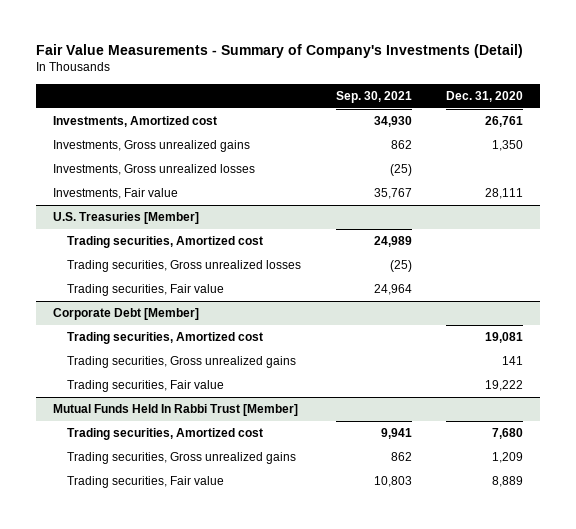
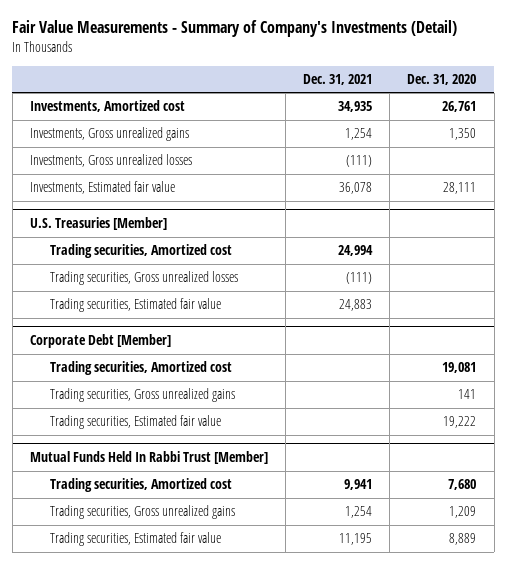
[335,90,412,103] Sep. 30, 2021 -> none
none -> [303,74,373,86] Dec. 31, 2021
[53,188,179,200] Investments, Fair value -> [29,181,175,195] Investments, Estimated fair value
[67,284,225,297] Trading securities, Fair value -> [50,298,222,313] Trading securities, Estimated fair value
[67,380,225,393] Trading securities, Fair value -> [50,415,222,430] Trading securities, Estimated fair value
[67,476,225,489] Trading securities, Fair value -> [50,532,222,547] Trading securities, Estimated fair value

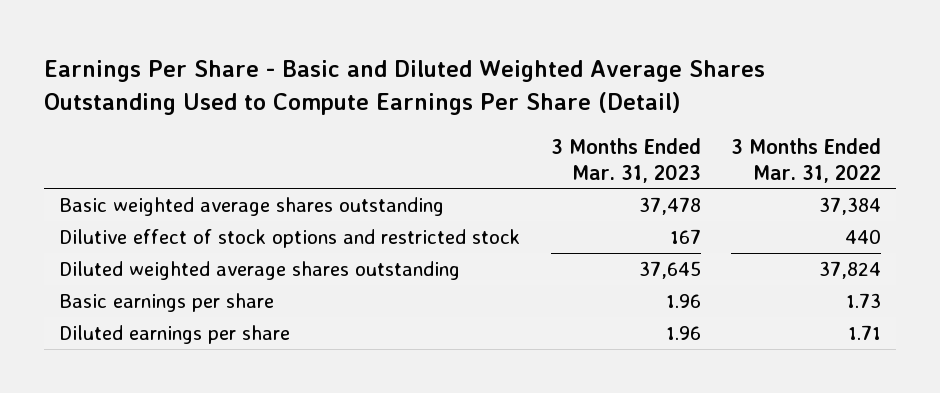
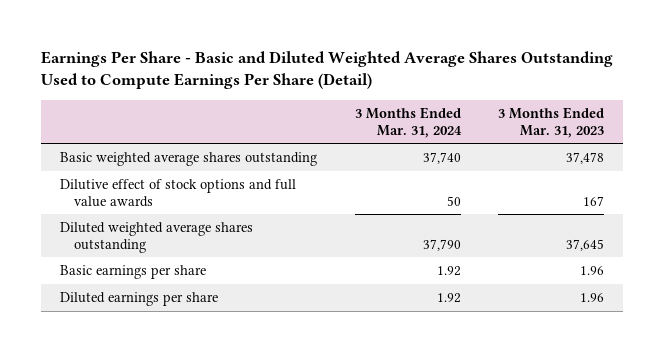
[730,137,881,183] 3 Months Ended Mar. 31, 2022 -> none
none -> [354,106,462,138] 3 Months Ended Mar. 31, 2024
[59,229,521,249] Dilutive effect of stock options and restricted stock -> [59,178,296,207] Dilutive effect of stock options and full value awards

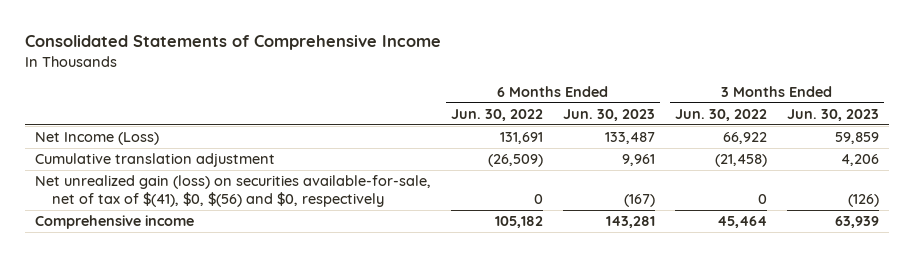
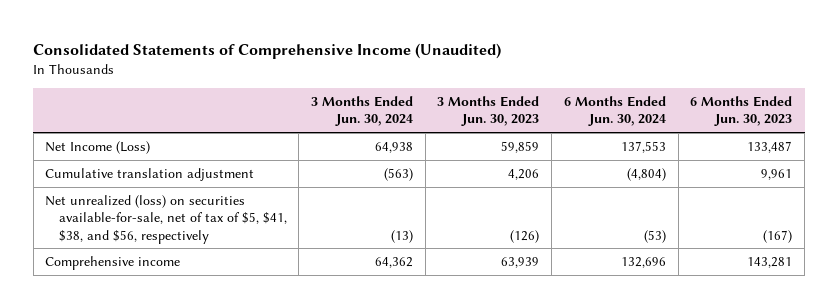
[25,35,442,51] Consolidated Statements of Comprehensive Income -> [33,42,502,59] Consolidated Statements of Comprehensive Income (Unaudited)
[451,108,544,121] Jun. 30, 2022 -> none
[675,108,768,121] Jun. 30, 2022 -> none
none -> [311,95,414,127] 3 Months Ended Jun. 30, 2024
none -> [563,95,666,127] 6 Months Ended Jun. 30, 2024
[35,174,432,208] Net unrealized gain (loss) on securities available-for-sale, net of tax of $(41), $0, $(56) and $0, respectively -> [45,194,287,244] Net unrealized (loss) on securities available-for-sale, net of tax of $5, $41, $38, and $56, respectively

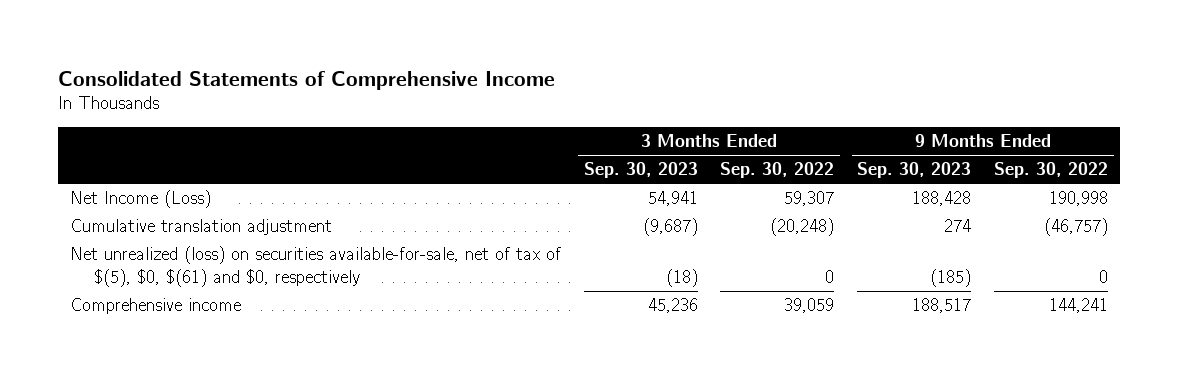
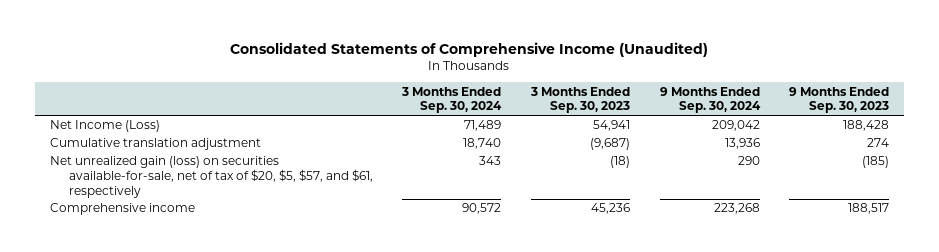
[58,70,556,90] Consolidated Statements of Comprehensive Income -> [230,41,709,57] Consolidated Statements of Comprehensive Income (Unaudited)
[720,162,835,179] Sep. 30, 2022 -> none
[994,162,1109,179] Sep. 30, 2022 -> none
none -> [401,86,503,114] 3 Months Ended Sep. 30, 2024
none -> [659,86,761,114] 9 Months Ended Sep. 30, 2024
[69,246,561,287] Net unrealized (loss) on securities available-for-sale, net of tax of $(5), $0, $(61) and $0, respectively -> [49,156,373,198] Net unrealized gain (loss) on securities available-for-sale, net of tax of $20, $5, $57, and $61, respectively

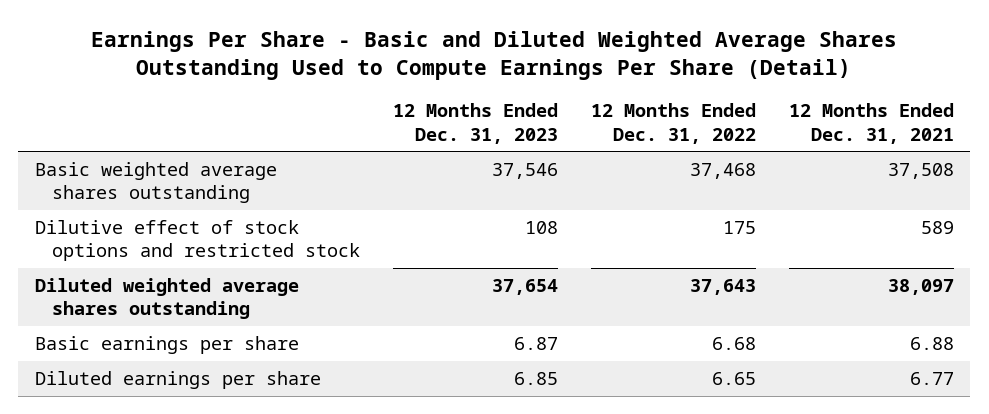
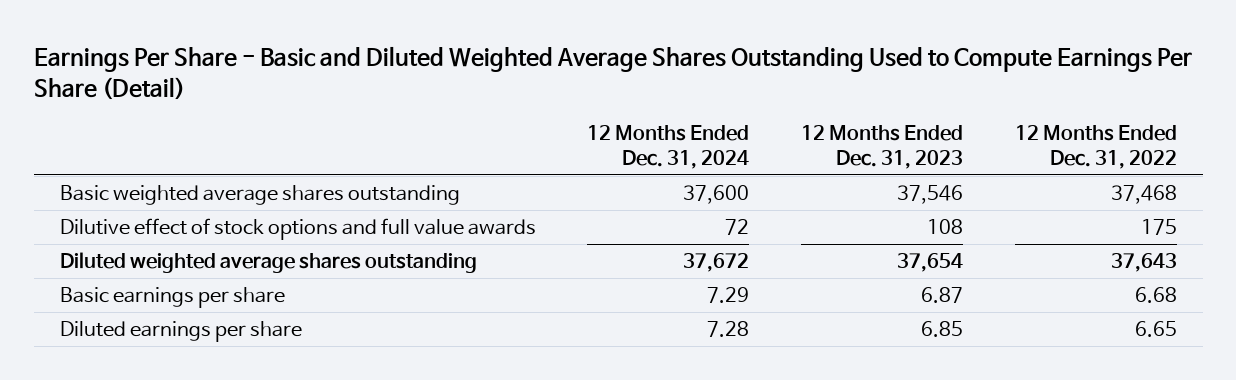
[788,103,954,144] 12 Months Ended Dec. 31, 2021 -> none
none -> [587,124,750,169] 12 Months Ended Dec. 31, 2024
[34,219,360,262] Dilutive effect of stock options and restricted stock -> [59,218,536,241] Dilutive effect of stock options and full value awards

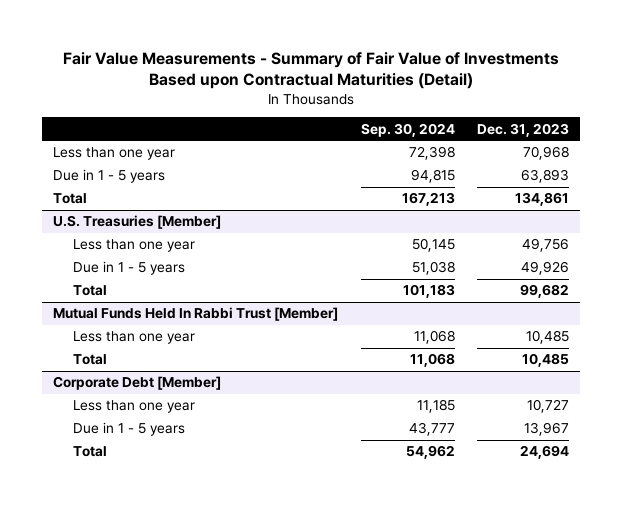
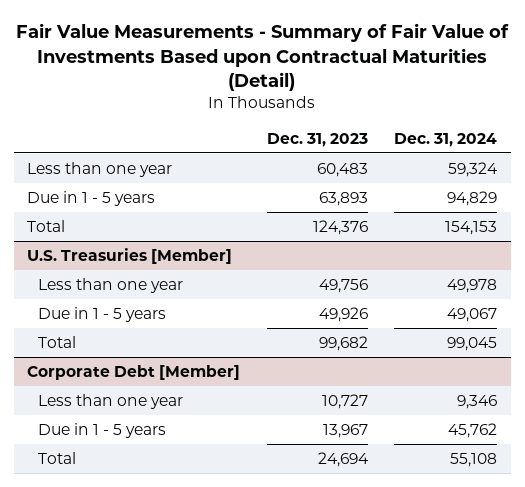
[360,122,455,137] Sep. 30, 2024 -> none
none -> [394,132,498,147] Dec. 31, 2024
[522,146,569,161] 70,968 -> [316,162,368,177] 60,483
[514,192,569,207] 134,861 -> [312,219,368,235] 124,376
[53,307,339,322] Mutual Funds Held In Rabbi Trust [Member] -> none
[72,331,195,345] Less than one year -> none
[72,354,107,366] Total -> none

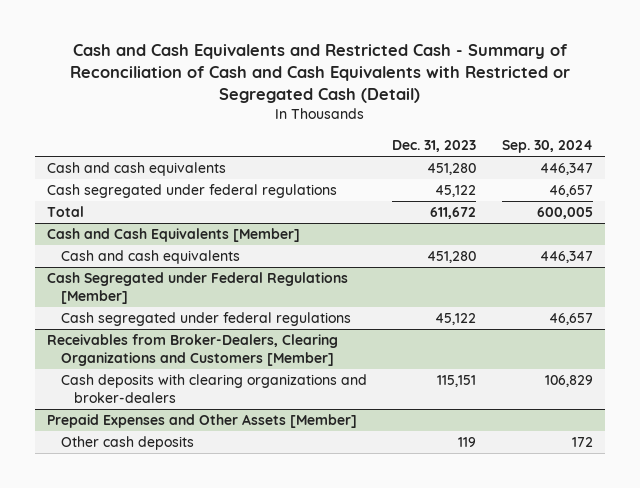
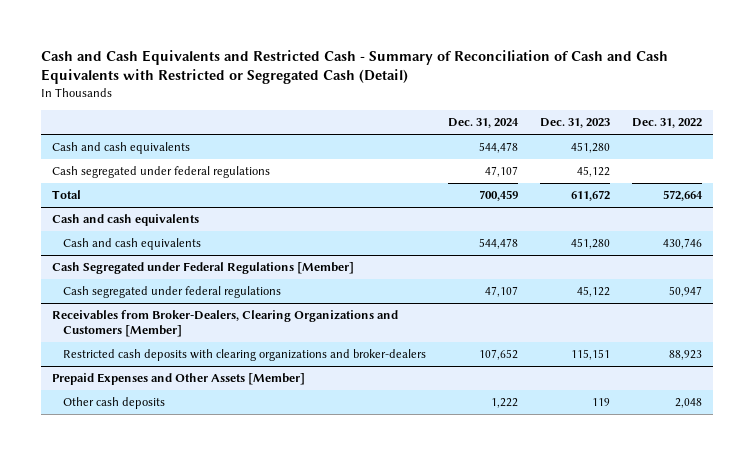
[501,139,593,153] Sep. 30, 2024 -> none
none -> [448,118,520,129] Dec. 31, 2024
none -> [631,118,702,129] Dec. 31, 2022
[47,228,301,243] Cash and Cash Equivalents [Member] -> [51,214,199,227] Cash and cash equivalents
[60,374,367,403] Cash deposits with clearing organizations and broker-dealers -> [63,349,427,362] Restricted cash deposits with clearing organizations and broker-dealers

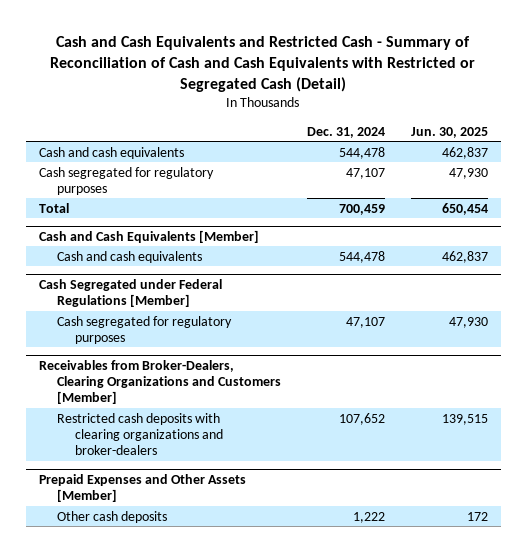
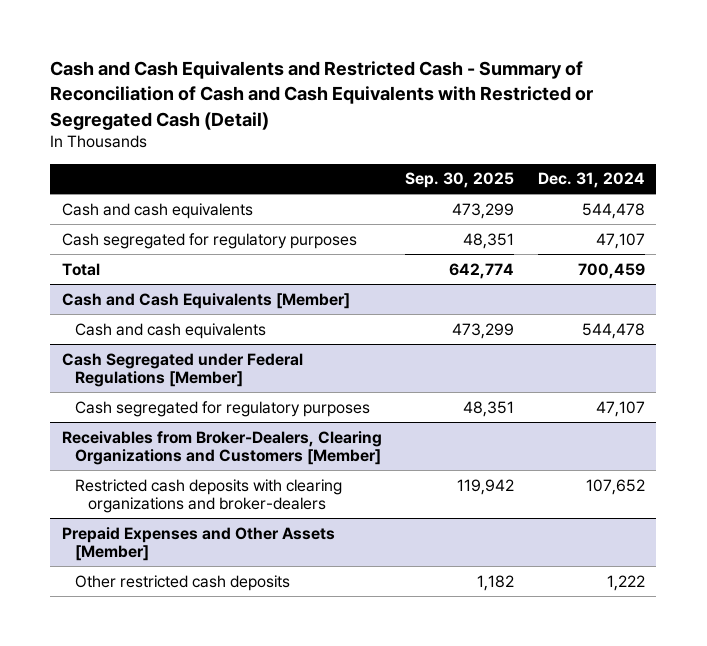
[410,126,488,138] Jun. 30, 2025 -> none
none -> [405,172,515,189] Sep. 30, 2025
[57,510,168,523] Other cash deposits -> [75,574,291,591] Other restricted cash deposits

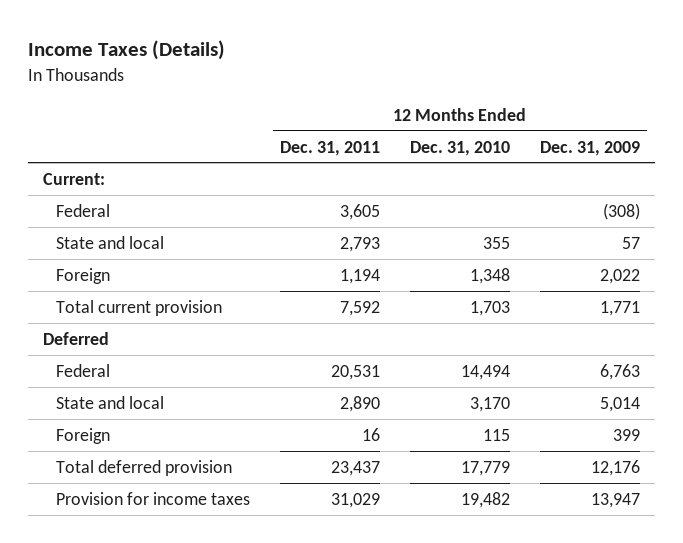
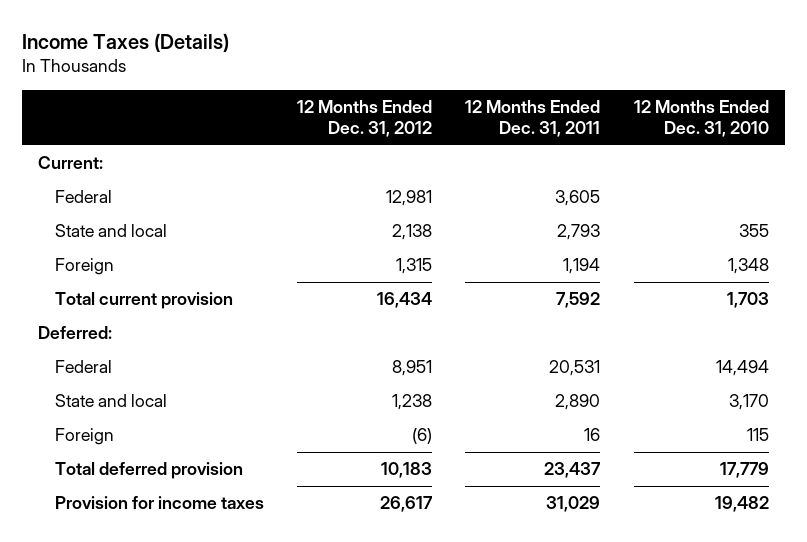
[539,140,640,156] Dec. 31, 2009 -> none
none -> [297,99,433,138] 12 Months Ended Dec. 31, 2012
[43,331,110,345] Deferred -> [38,326,113,340] Deferred:

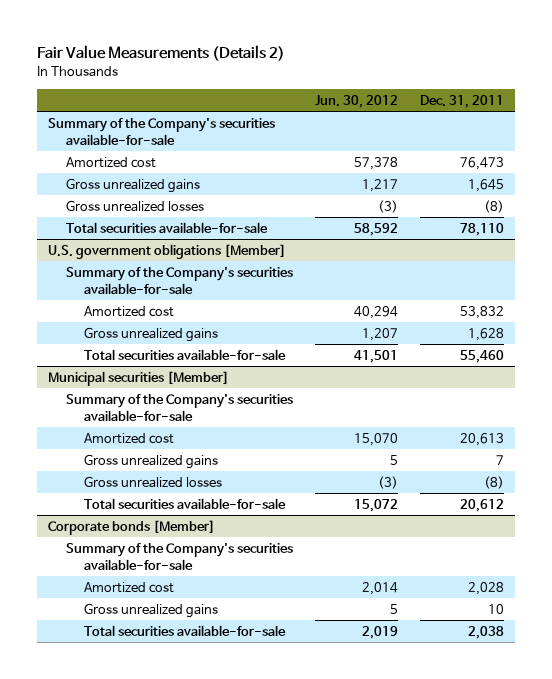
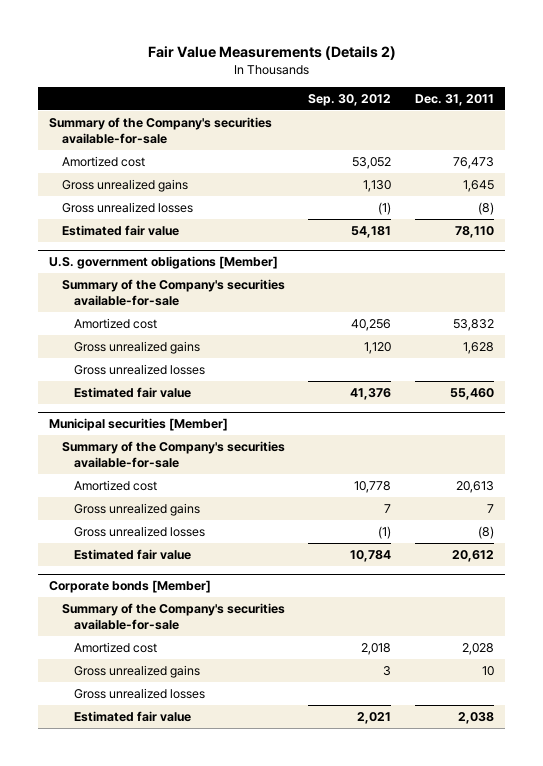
[315,94,399,108] Jun. 30, 2012 -> none
none -> [308,93,392,106] Sep. 30, 2012
[66,221,269,233] Total securities available-for-sale -> [61,224,179,236] Estimated fair value
none -> [73,363,205,375] Gross unrealized losses
[84,348,287,360] Total securities available-for-sale -> [73,386,191,398] Estimated fair value
[84,497,287,509] Total securities available-for-sale -> [73,548,191,560] Estimated fair value
none -> [73,687,205,699] Gross unrealized losses
[84,624,287,636] Total securities available-for-sale -> [73,710,191,722] Estimated fair value

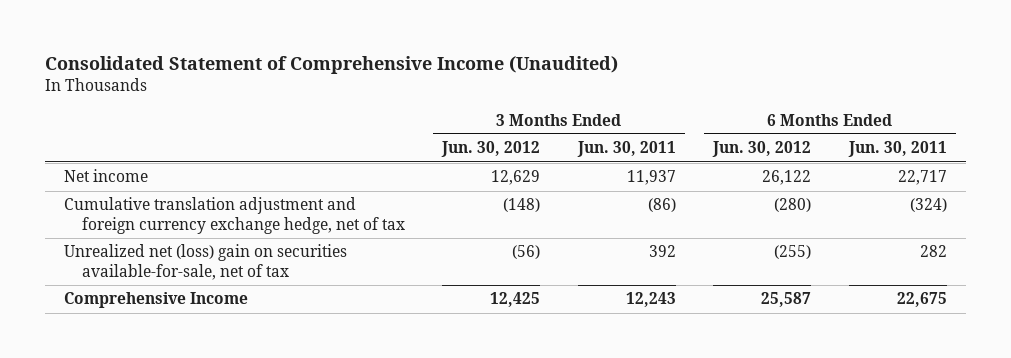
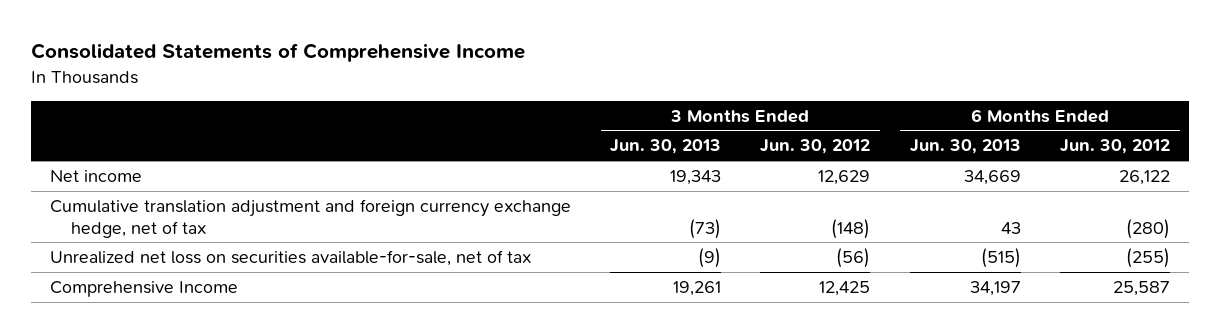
[45,55,619,74] Consolidated Statement of Comprehensive Income (Unaudited) -> [30,43,525,63] Consolidated Statements of Comprehensive Income
[576,141,676,158] Jun. 30, 2011 -> none
[847,141,947,158] Jun. 30, 2011 -> none
none -> [610,139,722,155] Jun. 30, 2013
none -> [909,139,1021,155] Jun. 30, 2013
[64,244,348,280] Unrealized net (loss) gain on securities available-for-sale, net of tax -> [50,249,532,266] Unrealized net loss on securities available-for-sale, net of tax

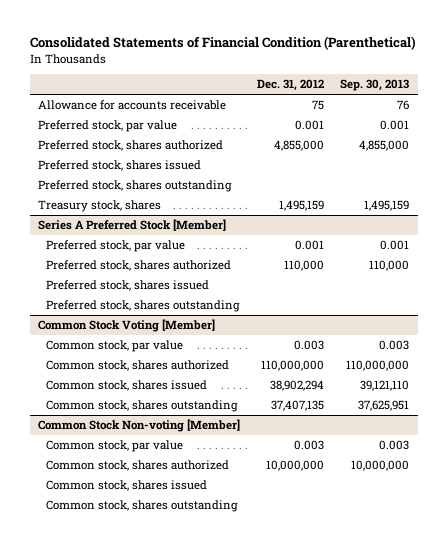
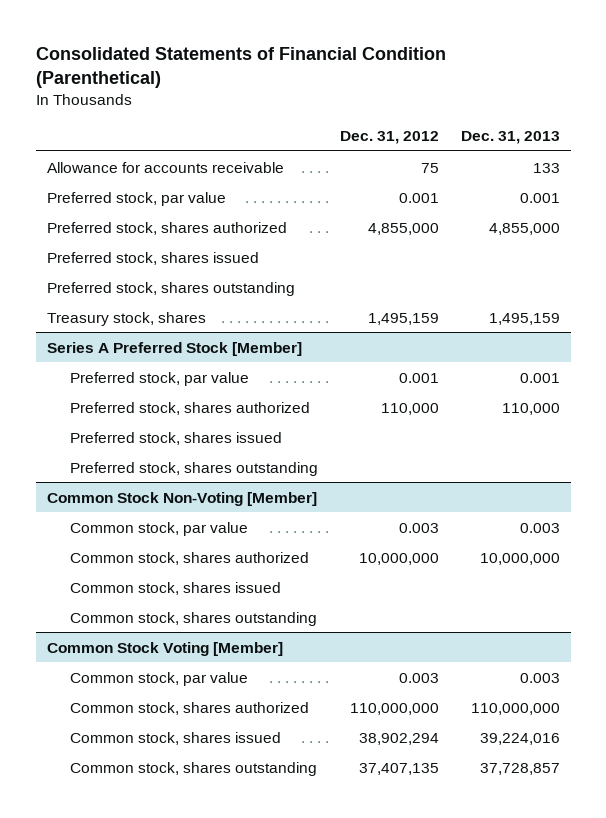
[340,79,410,92] Sep. 30, 2013 -> none
none -> [460,130,560,144] Dec. 31, 2013
none -> [46,491,317,506] Common Stock Non-Voting [Member]
none -> [70,521,249,536] Common stock, par value
none -> [70,551,310,565] Common stock, shares authorized
none -> [70,581,282,595] Common stock, shares issued
none -> [70,611,318,626] Common stock, shares outstanding
[38,419,241,433] Common Stock Non-voting [Member] -> none
[46,440,184,453] Common stock, par value -> none
[46,460,230,472] Common stock, shares authorized -> none
[46,480,208,492] Common stock, shares issued -> none
[46,500,239,513] Common stock, shares outstanding -> none

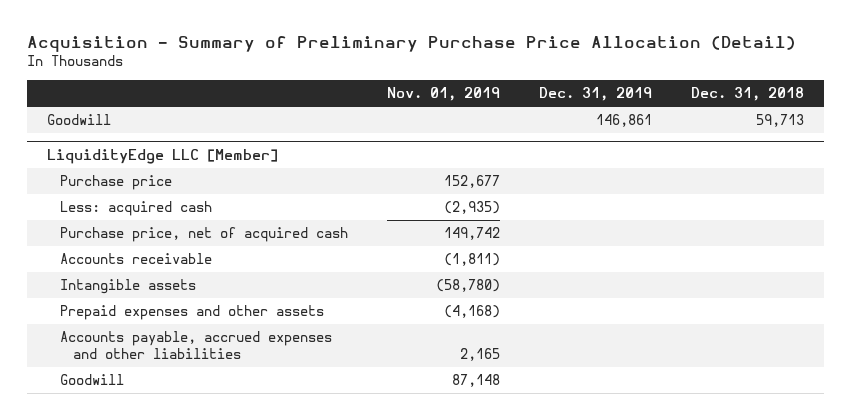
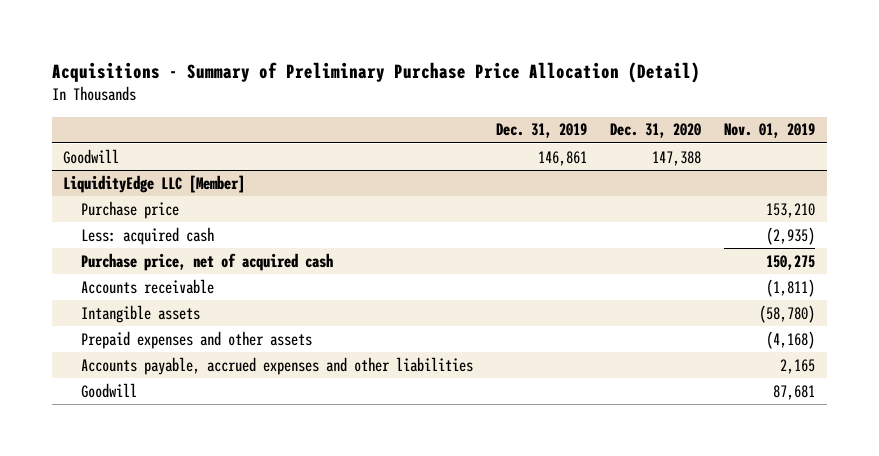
[27,36,797,53] Acquisition - Summary of Preliminary Purchase Price Allocation (Detail) -> [51,61,700,83] Acquisitions - Summary of Preliminary Purchase Price Allocation (Detail)
[691,87,805,102] Dec. 31, 2018 -> none
none -> [610,123,702,139] Dec. 31, 2020
[443,175,500,189] 152,677 -> [766,202,816,218] 153,210
[443,227,500,241] 149,742 -> [766,254,816,270] 150,275
[451,374,500,388] 87,148 -> [773,384,816,400] 87,681

